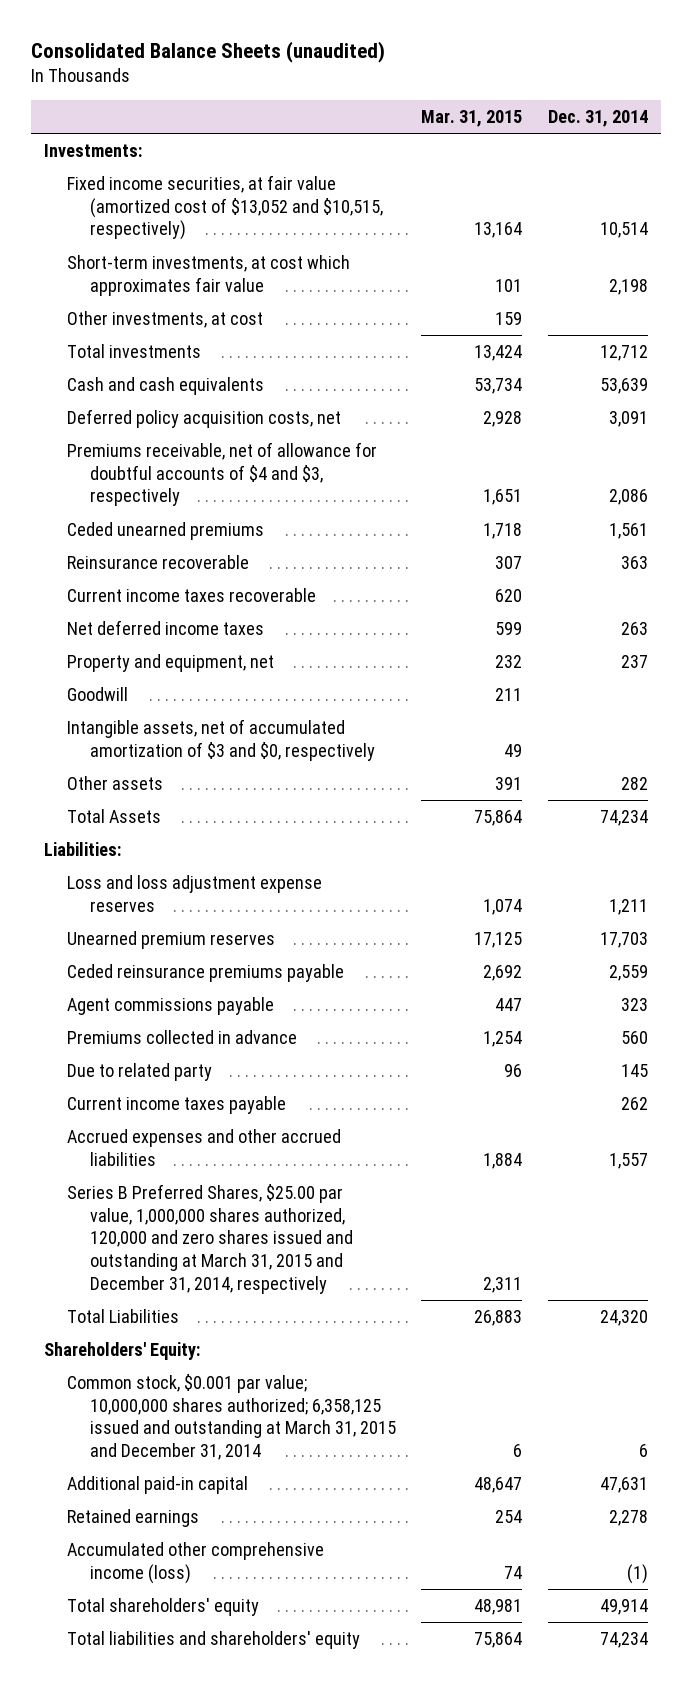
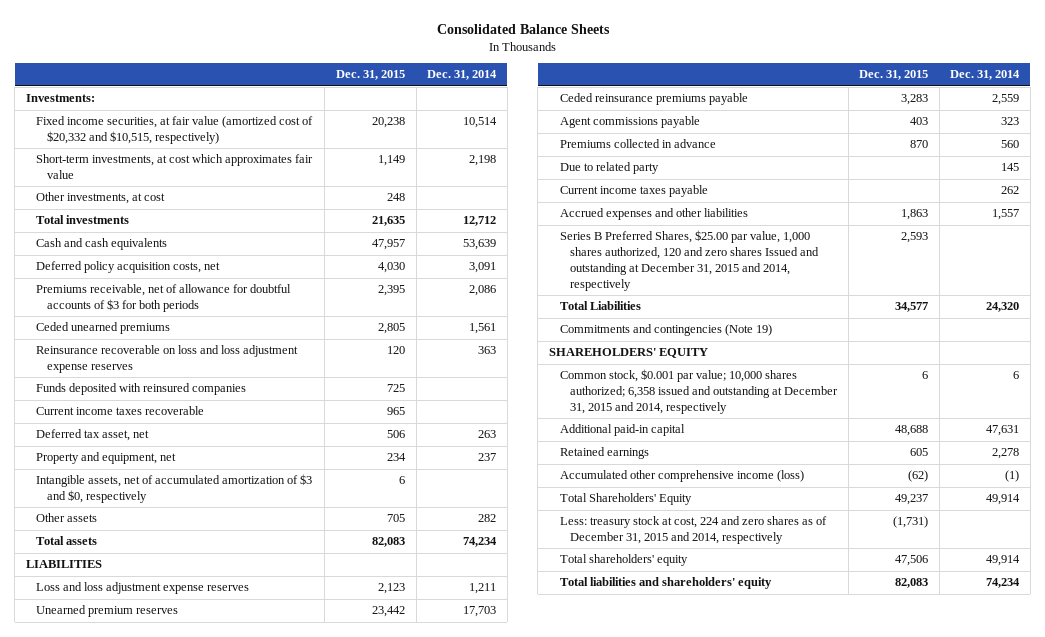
[30,41,385,64] Consolidated Balance Sheets (unaudited) -> [436,24,610,35] Consolidated Balance Sheets
[421,110,523,128] Mar. 31, 2015 -> none
none -> [336,70,406,81] Dec. 31, 2015
[66,174,383,241] Fixed income securities, at fair value (amortized cost of $13,052 and $10,515, respectively) -> [36,116,314,145] Fixed income securities, at fair value (amortized cost of $20,332 and $10,515, respectively)
[66,441,377,507] Premiums receivable, net of allowance for doubtful accounts of $4 and $3, respectively -> [36,284,292,313] Premiums receivable, net of allowance for doubtful accounts of $3 for both periods
[66,554,249,569] Reinsurance recoverable -> [36,345,299,374] Reinsurance recoverable on loss and loss adjustment expense reserves
none -> [36,383,247,396] Funds deposited with reinsured companies
[66,619,264,635] Net deferred income taxes -> [36,429,150,442] Deferred tax asset, net
[66,686,128,701] Goodwill -> none
[66,808,161,823] Total Assets -> [36,536,98,546] Total assets
[43,841,121,856] Liabilities: -> [25,560,102,569] LIABILITIES
[66,1128,341,1166] Accrued expenses and other accrued liabilities -> [559,208,748,221] Accrued expenses and other liabilities
[66,1183,353,1294] Series B Preferred Shares, $25.00 par value, 1,000,000 shares authorized, 120,000 and zero shares issued and outstanding at March 31, 2015 and December 31, 2014, respectively -> [559,230,819,291] Series B Preferred Shares, $25.00 par value, 1,000 shares authorized, 120 and zero shares Issued and outstanding at December 31, 2015 and 2014, respectively
none -> [559,324,772,337] Commitments and contingencies (Note 19)
[43,1341,200,1360] Shareholders' Equity: -> [549,348,709,359] SHAREHOLDERS' EQUITY
[66,1373,396,1461] Common stock, $0.001 par value; 10,000,000 shares authorized; 6,358,125 issued and outstanding at March 31, 2015 and December 31, 2014 -> [559,369,838,414] Common stock, $0.001 par value; 10,000 shares authorized; 6,358 issued and outstanding at December 31, 2015 and 2014, respectively
none -> [559,493,692,506] Total Shareholders' Equity
none -> [559,516,827,545] Less: treasury stock at cost, 224 and zero shares as of December 31, 2015 and 2014, respectively

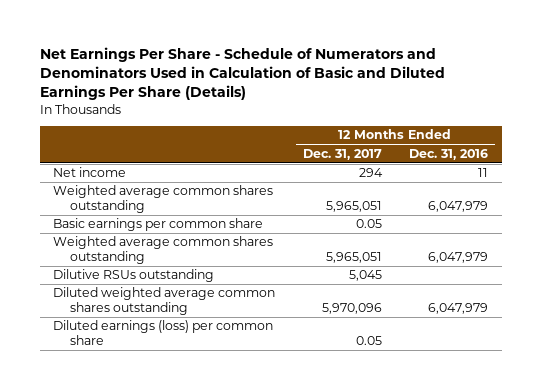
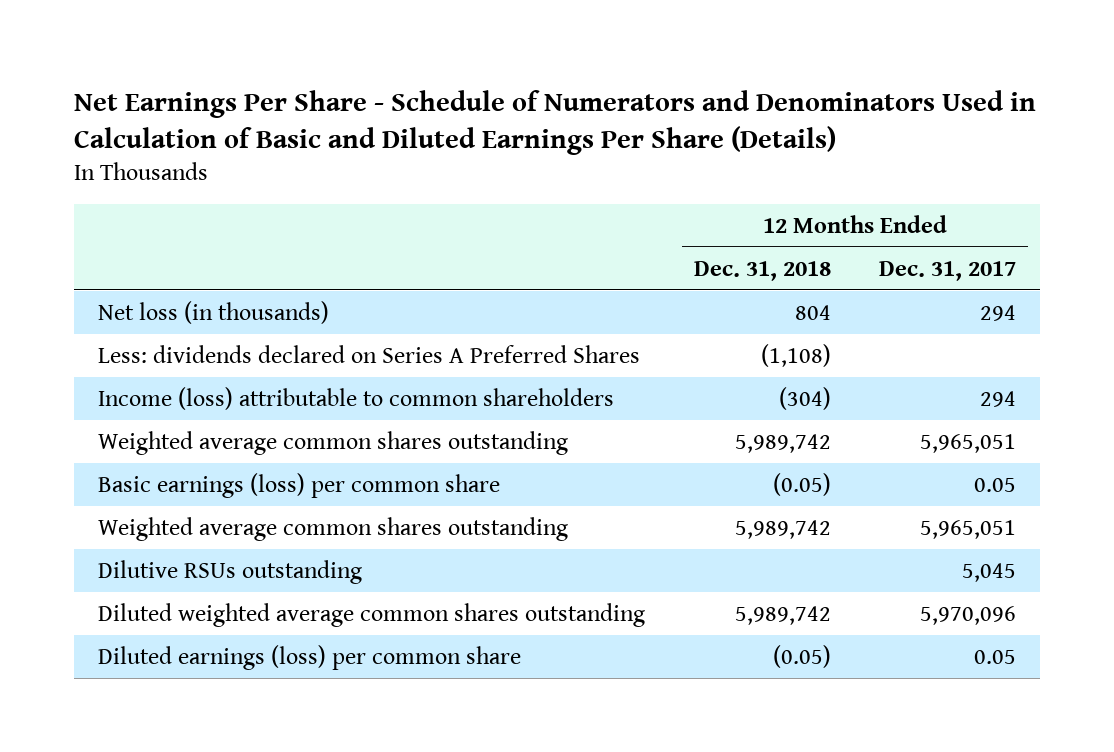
[408,148,488,160] Dec. 31, 2016 -> none
none -> [693,260,831,281] Dec. 31, 2018
[53,167,127,178] Net income -> [98,300,330,324] Net loss (in thousands)
none -> [98,344,641,363] Less: dividends declared on Series A Preferred Shares
none -> [98,386,615,410] Income (loss) attributable to common shareholders
[53,218,264,232] Basic earnings per common share -> [98,472,501,498] Basic earnings (loss) per common share

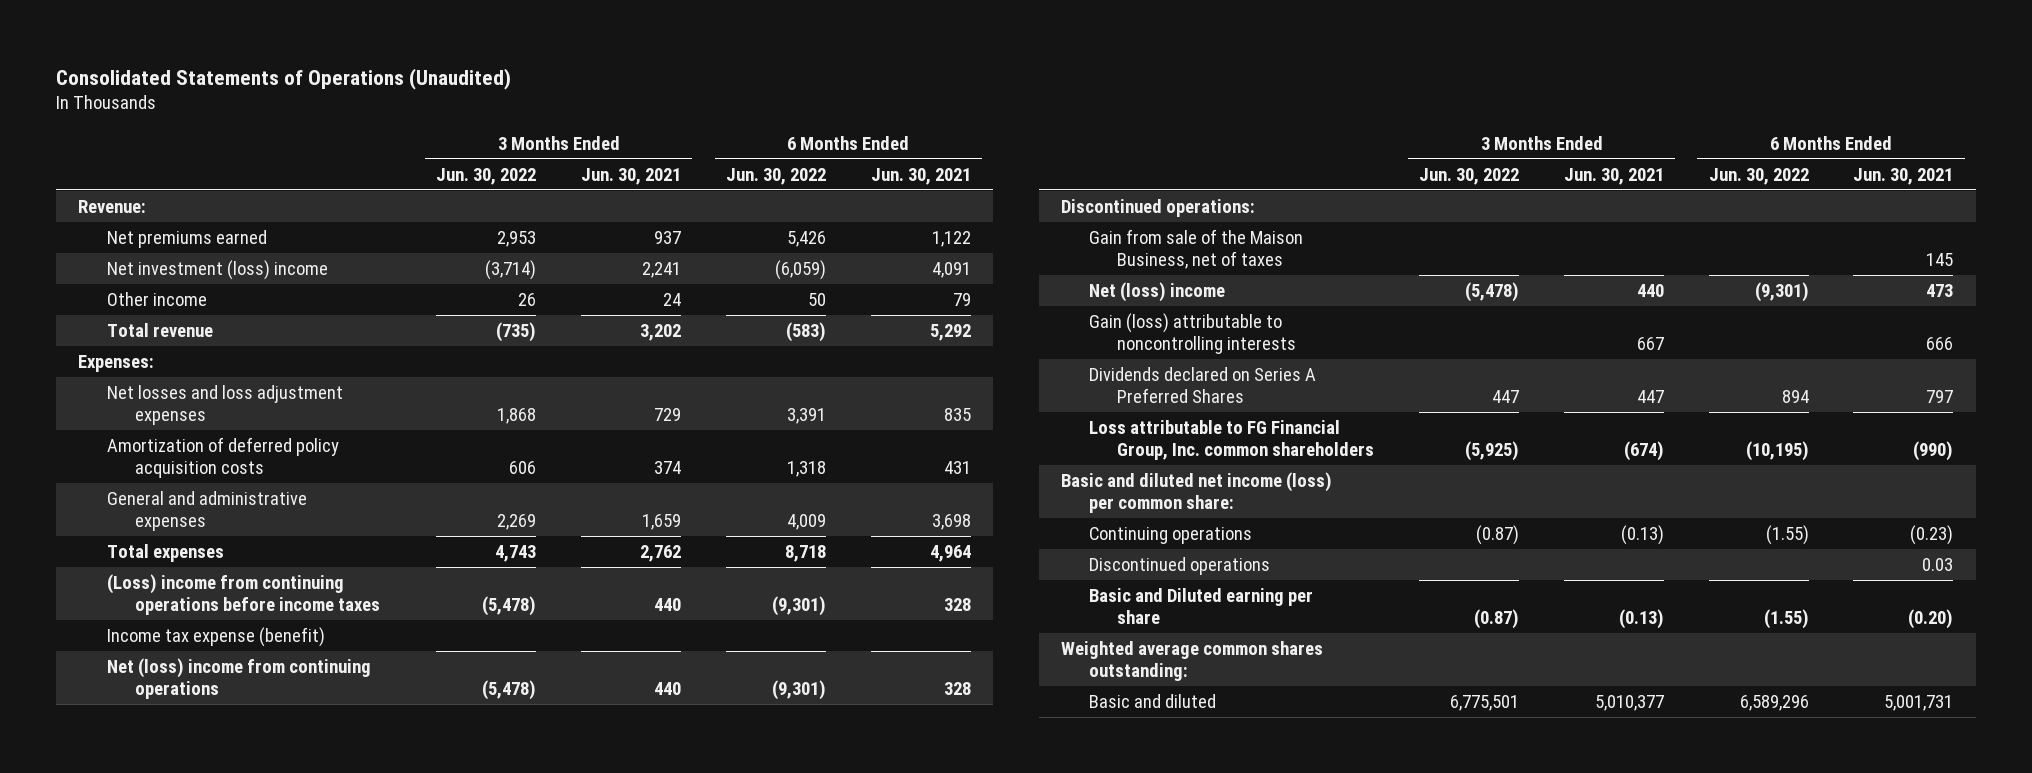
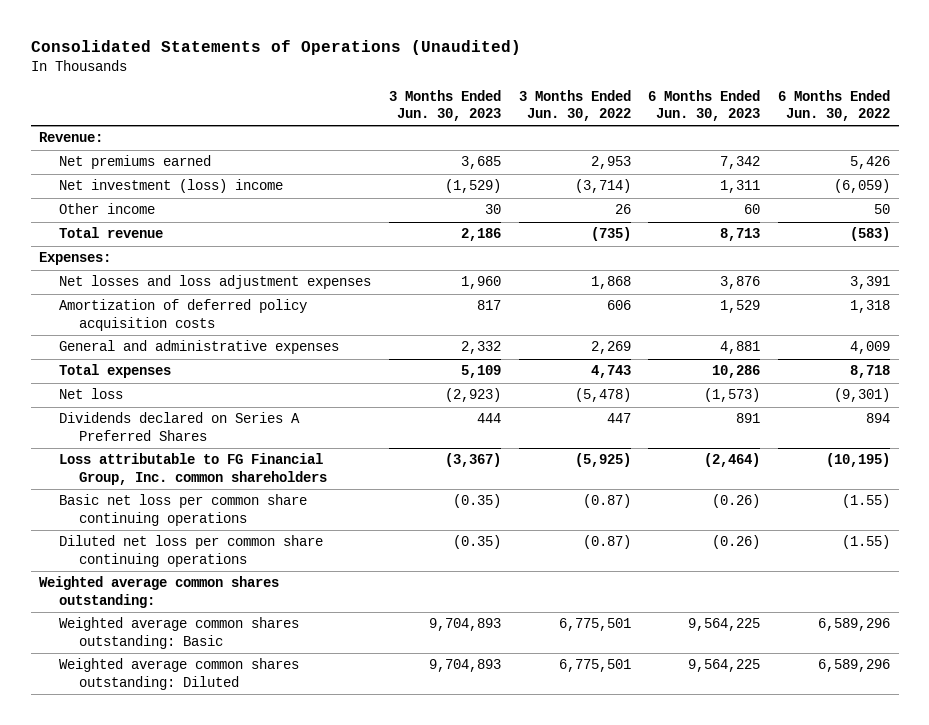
[581,167,682,185] Jun. 30, 2021 -> none
[870,167,971,185] Jun. 30, 2021 -> none
none -> [388,89,501,122] 3 Months Ended Jun. 30, 2023
none -> [648,89,761,122] 6 Months Ended Jun. 30, 2023
[106,574,380,616] (Loss) income from continuing operations before income taxes -> none
[106,627,325,648] Income tax expense (benefit) -> none
[106,658,371,700] Net (loss) income from continuing operations -> none
[1061,199,1256,218] Discontinued operations: -> none
[1089,229,1304,270] Gain from sale of the Maison Business, net of taxes -> none
[1089,313,1297,355] Gain (loss) attributable to noncontrolling interests -> none
[1089,282,1226,303] Net (loss) income -> [59,388,124,400] Net loss
[1061,472,1333,514] Basic and diluted net income (loss) per common share: -> none
[1089,557,1271,576] Discontinued operations -> none
[1089,527,1253,545] Continuing operations -> [59,494,308,526] Basic net loss per common share continuing operations
[1089,588,1314,625] Basic and Diluted earning per share -> [59,535,324,567] Diluted net loss per common share continuing operations
[1089,694,1217,709] Basic and diluted -> [59,617,300,649] Weighted average common shares outstanding: Basic
none -> [59,658,300,690] Weighted average common shares outstanding: Diluted

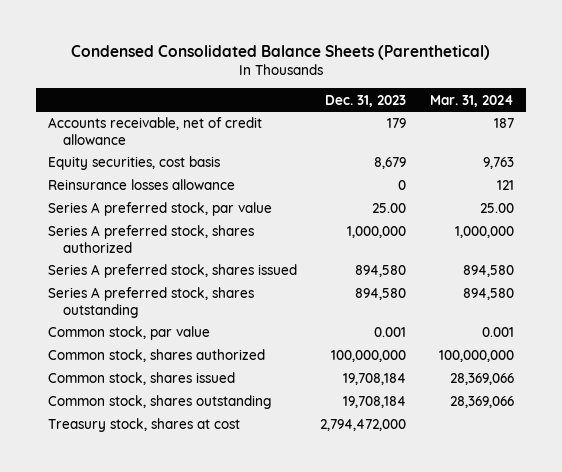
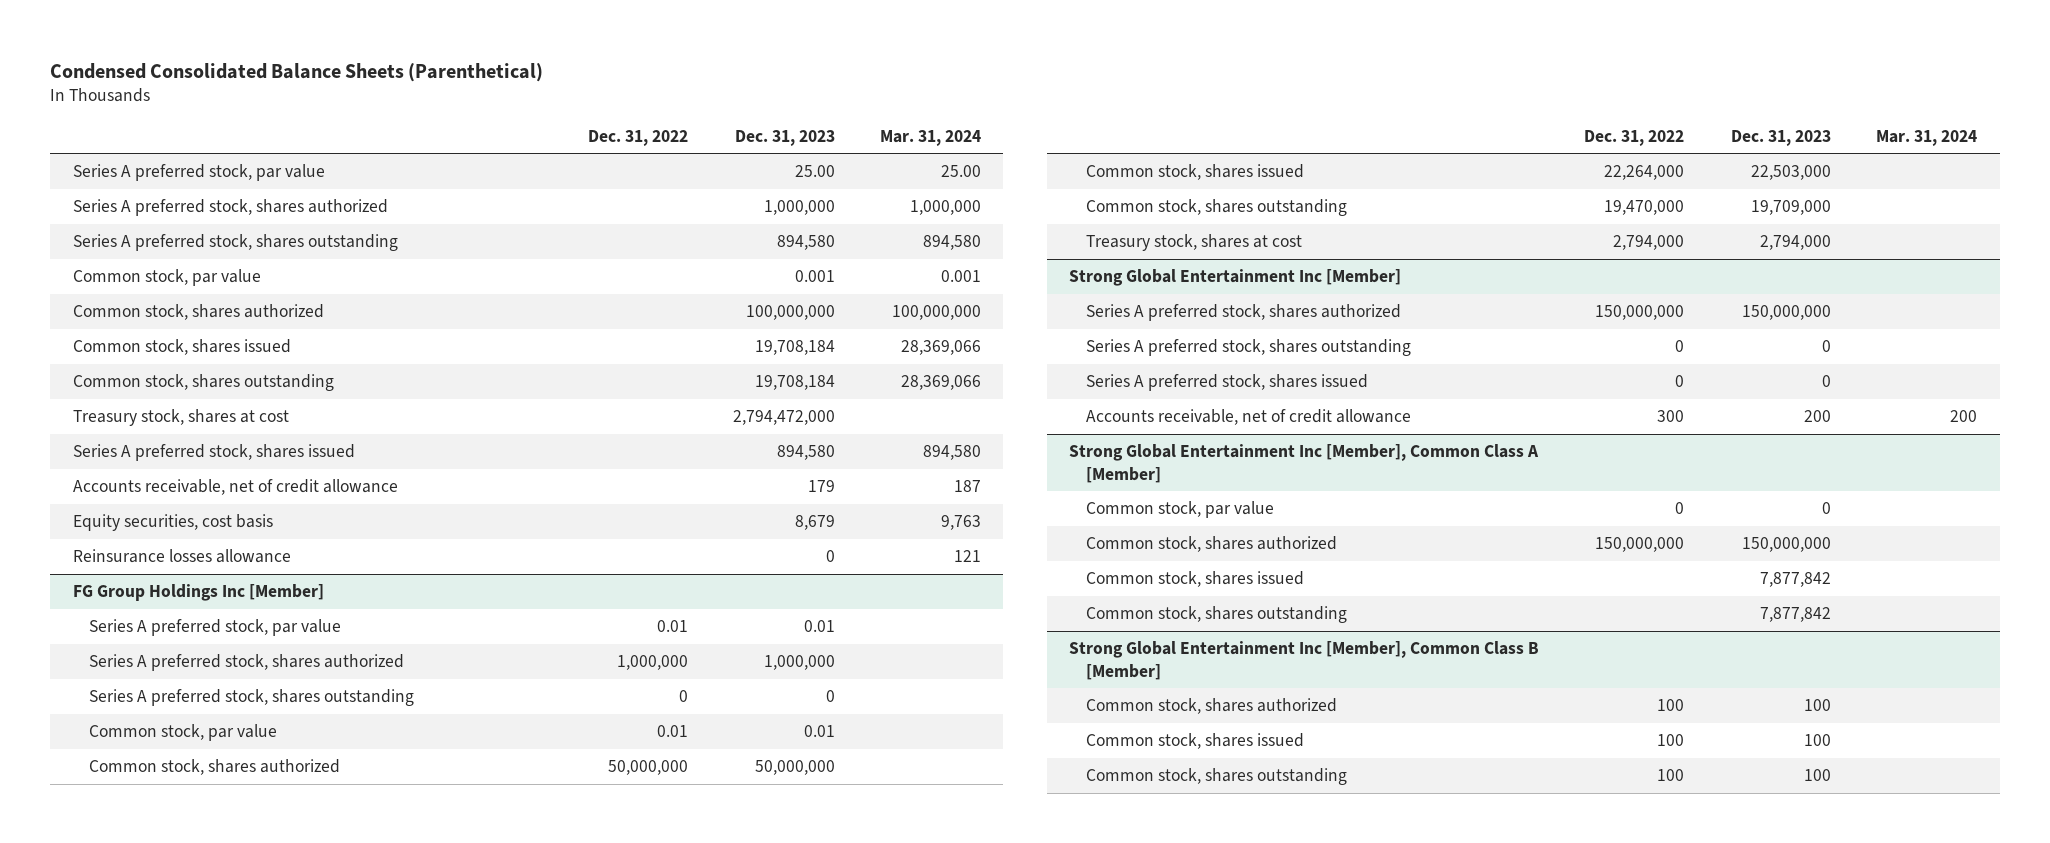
none -> [587,129,688,146] Dec. 31, 2022
[47,264,297,279] Series A preferred stock, shares issued -> [72,444,355,462] Series A preferred stock, shares issued
[47,117,262,145] Accounts receivable, net of credit allowance -> [72,479,398,496] Accounts receivable, net of credit allowance
[47,156,220,171] Equity securities, cost basis -> [72,514,273,532] Equity securities, cost basis
[47,179,235,191] Reinsurance losses allowance -> [72,549,291,564] Reinsurance losses allowance
none -> [72,584,324,602] FG Group Holdings Inc [Member]
none -> [89,619,342,637] Series A preferred stock, par value
none -> [89,654,405,672] Series A preferred stock, shares authorized
none -> [89,689,415,707] Series A preferred stock, shares outstanding
none -> [89,724,278,742] Common stock, par value
none -> [89,759,341,776] Common stock, shares authorized
none -> [1085,164,1304,181] Common stock, shares issued
none -> [1085,199,1347,217] Common stock, shares outstanding
none -> [1085,234,1302,252] Treasury stock, shares at cost
none -> [1069,269,1402,287] Strong Global Entertainment Inc [Member]
none -> [1085,304,1401,322] Series A preferred stock, shares authorized
none -> [1085,339,1411,357] Series A preferred stock, shares outstanding
none -> [1085,374,1368,392] Series A preferred stock, shares issued
none -> [1085,409,1411,426] Accounts receivable, net of credit allowance
none -> [1069,444,1540,483] Strong Global Entertainment Inc [Member], Common Class A [Member]
none -> [1085,501,1274,519] Common stock, par value
none -> [1085,536,1337,553] Common stock, shares authorized
none -> [1085,571,1304,588] Common stock, shares issued
none -> [1085,606,1347,624] Common stock, shares outstanding
none -> [1069,641,1540,680] Strong Global Entertainment Inc [Member], Common Class B [Member]
none -> [1085,698,1337,715] Common stock, shares authorized
none -> [1085,733,1304,750] Common stock, shares issued
none -> [1085,768,1347,786] Common stock, shares outstanding

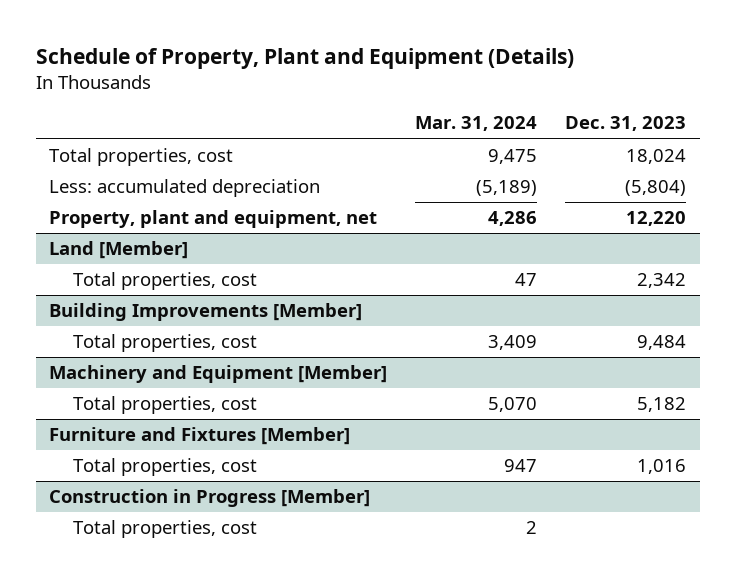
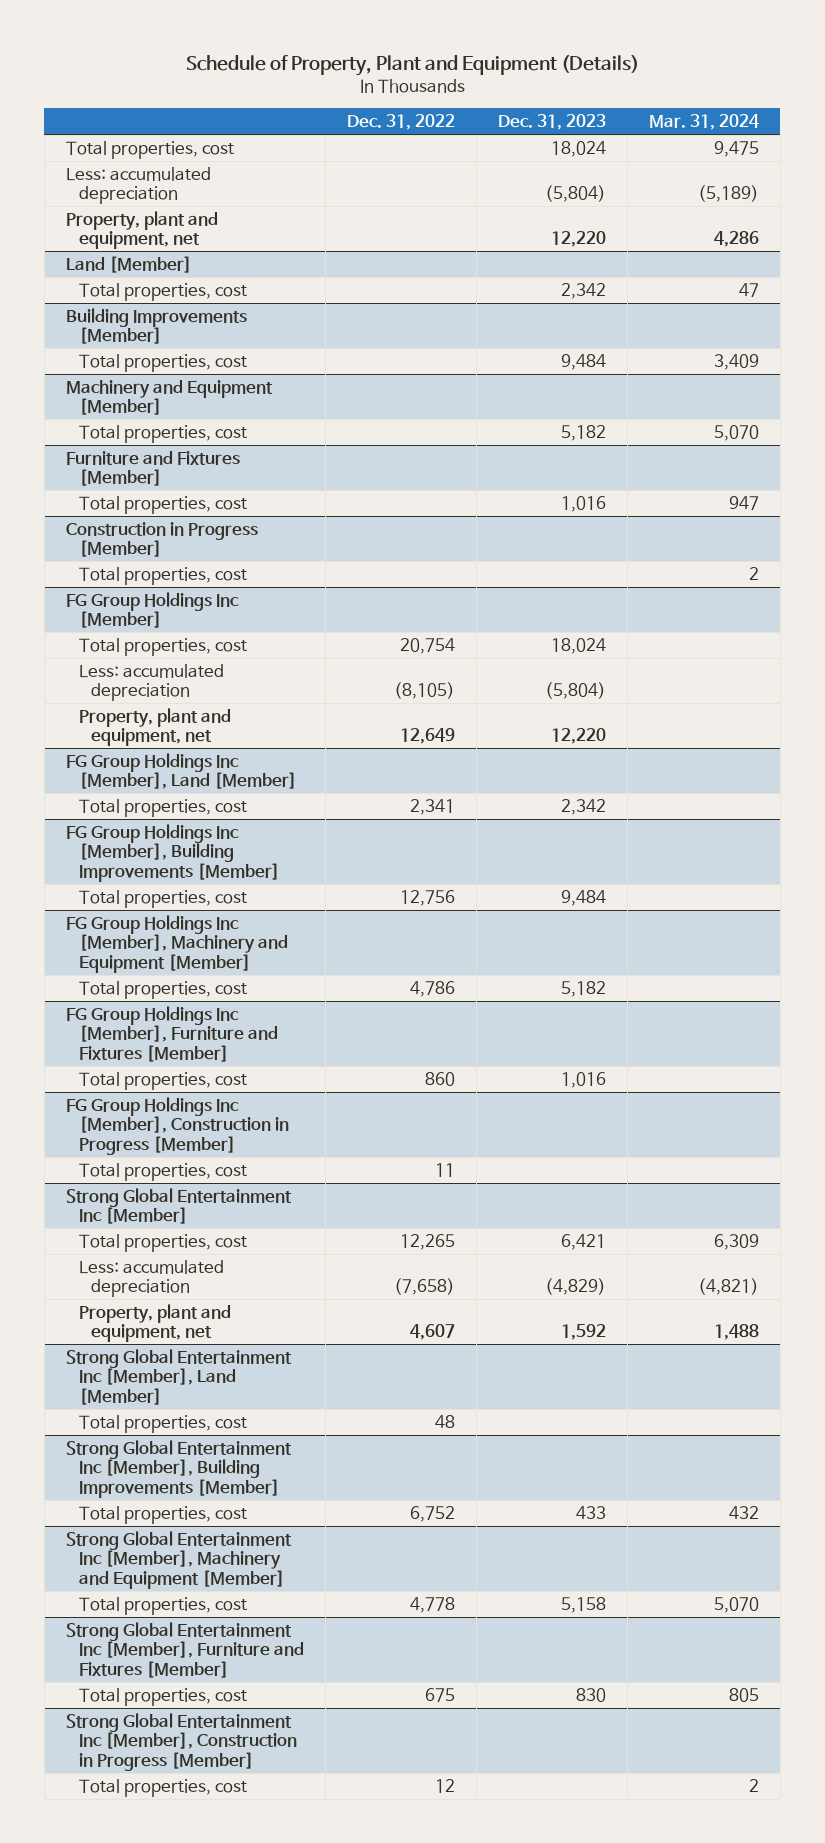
none -> [346,114,455,131] Dec. 31, 2022
none -> [65,591,239,629] FG Group Holdings Inc [Member]
none -> [78,637,247,656] Total properties, cost
none -> [78,663,224,702] Less: accumulated depreciation
none -> [78,707,231,747] Property, plant and equipment, net
none -> [65,752,297,790] FG Group Holdings Inc [Member], Land [Member]
none -> [78,798,247,817] Total properties, cost
none -> [65,823,280,882] FG Group Holdings Inc [Member], Building Improvements [Member]
none -> [78,889,247,908] Total properties, cost
none -> [65,914,288,973] FG Group Holdings Inc [Member], Machinery and Equipment [Member]
none -> [78,980,247,999] Total properties, cost
none -> [65,1005,278,1062] FG Group Holdings Inc [Member], Furniture and Fixtures [Member]
none -> [78,1071,247,1090] Total properties, cost
none -> [65,1096,289,1155] FG Group Holdings Inc [Member], Construction in Progress [Member]
none -> [78,1162,247,1181] Total properties, cost
none -> [65,1187,292,1225] Strong Global Entertainment Inc [Member]
none -> [78,1233,247,1252] Total properties, cost
none -> [78,1259,224,1298] Less: accumulated depreciation
none -> [78,1303,231,1343] Property, plant and equipment, net
none -> [65,1348,292,1405] Strong Global Entertainment Inc [Member], Land [Member]
none -> [78,1414,247,1433] Total properties, cost
none -> [65,1439,292,1498] Strong Global Entertainment Inc [Member], Building Improvements [Member]
none -> [78,1505,247,1524] Total properties, cost
none -> [65,1530,292,1589] Strong Global Entertainment Inc [Member], Machinery and Equipment [Member]
none -> [78,1596,247,1615] Total properties, cost
none -> [65,1621,304,1678] Strong Global Entertainment Inc [Member], Furniture and Fixtures [Member]
none -> [78,1687,247,1706] Total properties, cost
none -> [65,1712,297,1771] Strong Global Entertainment Inc [Member], Construction in Progress [Member]
none -> [78,1778,247,1797] Total properties, cost

